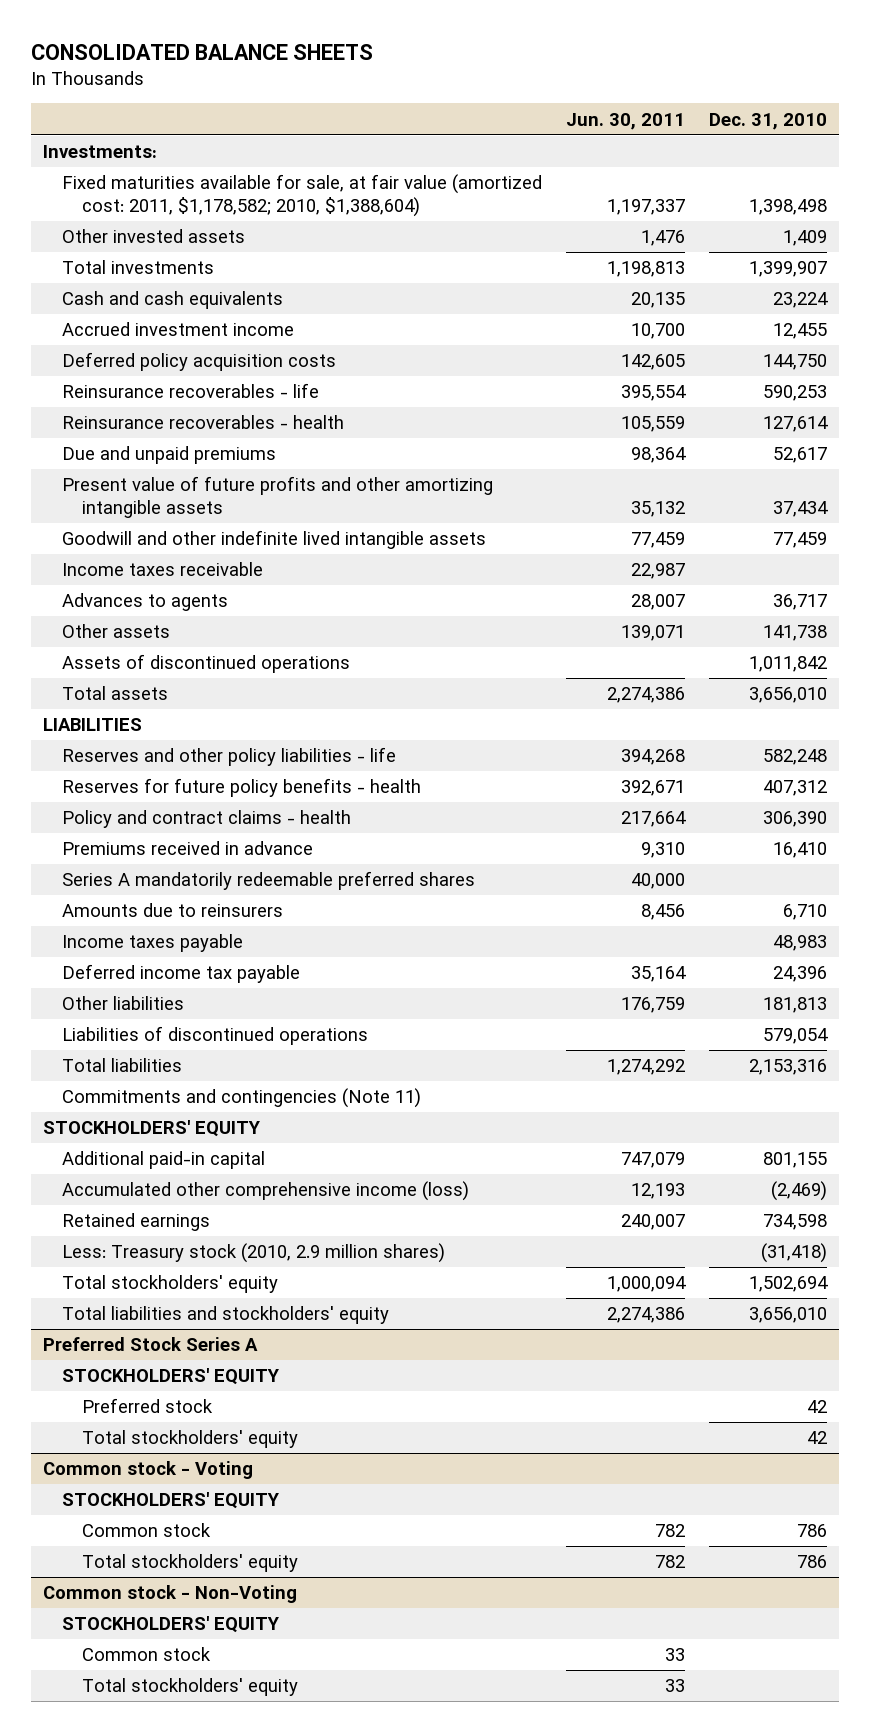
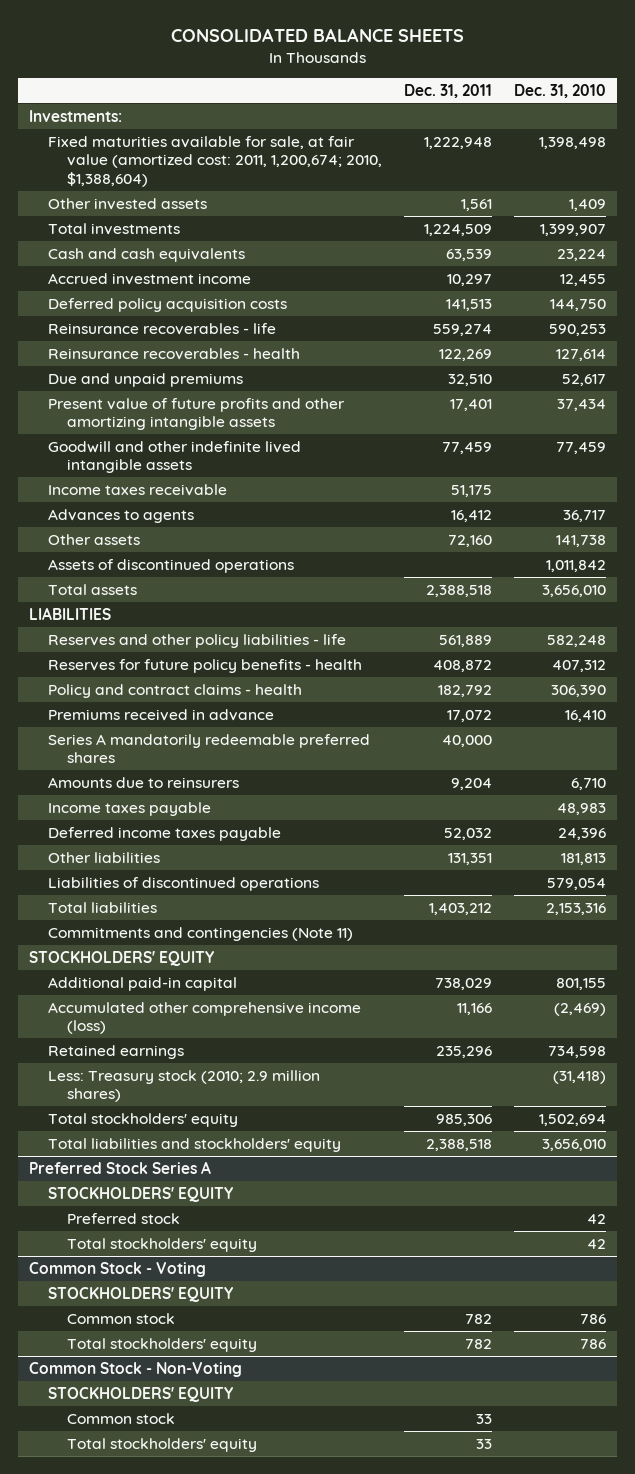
[566,112,686,130] Jun. 30, 2011 -> none
none -> [404,83,493,98] Dec. 31, 2011
[62,174,543,217] Fixed maturities available for sale, at fair value (amortized cost: 2011, $1,178,582; 2010, $1,388,604) -> [47,135,382,188] Fixed maturities available for sale, at fair value (amortized cost: 2011, 1,200,674; 2010, $1,388,604)
[62,964,301,984] Deferred income tax payable -> [47,826,281,841] Deferred income taxes payable
[62,1243,446,1264] Less: Treasury stock (2010, 2.9 million shares) -> [47,1069,320,1103] Less: Treasury stock (2010; 2.9 million shares)
[42,1461,253,1480] Common stock - Voting -> [28,1261,206,1277] Common Stock - Voting
[42,1585,297,1604] Common stock - Non-Voting -> [28,1361,242,1377] Common Stock - Non-Voting

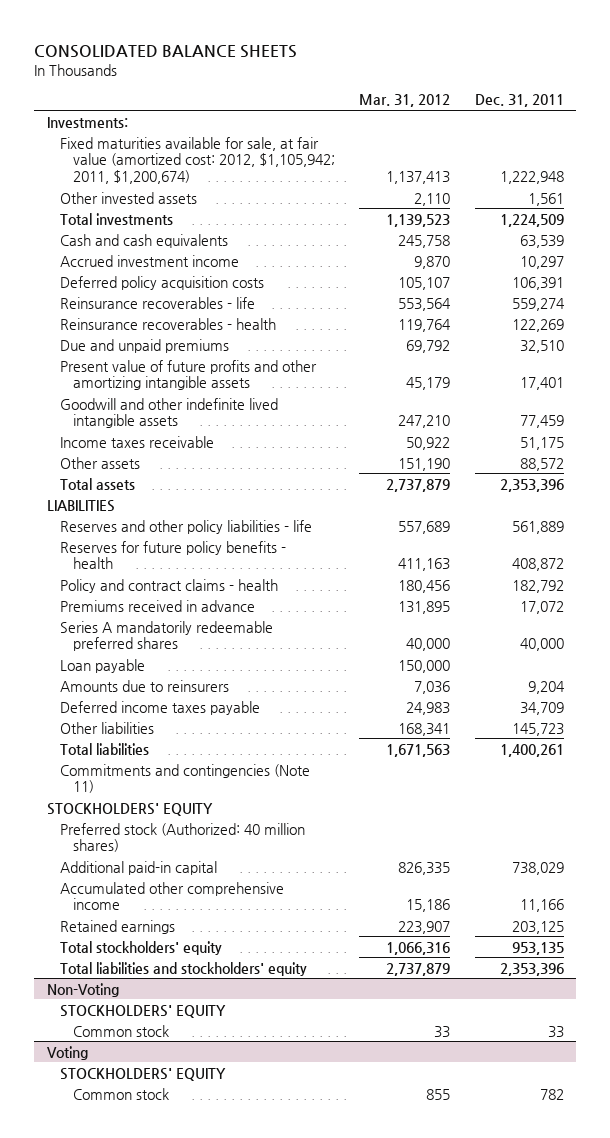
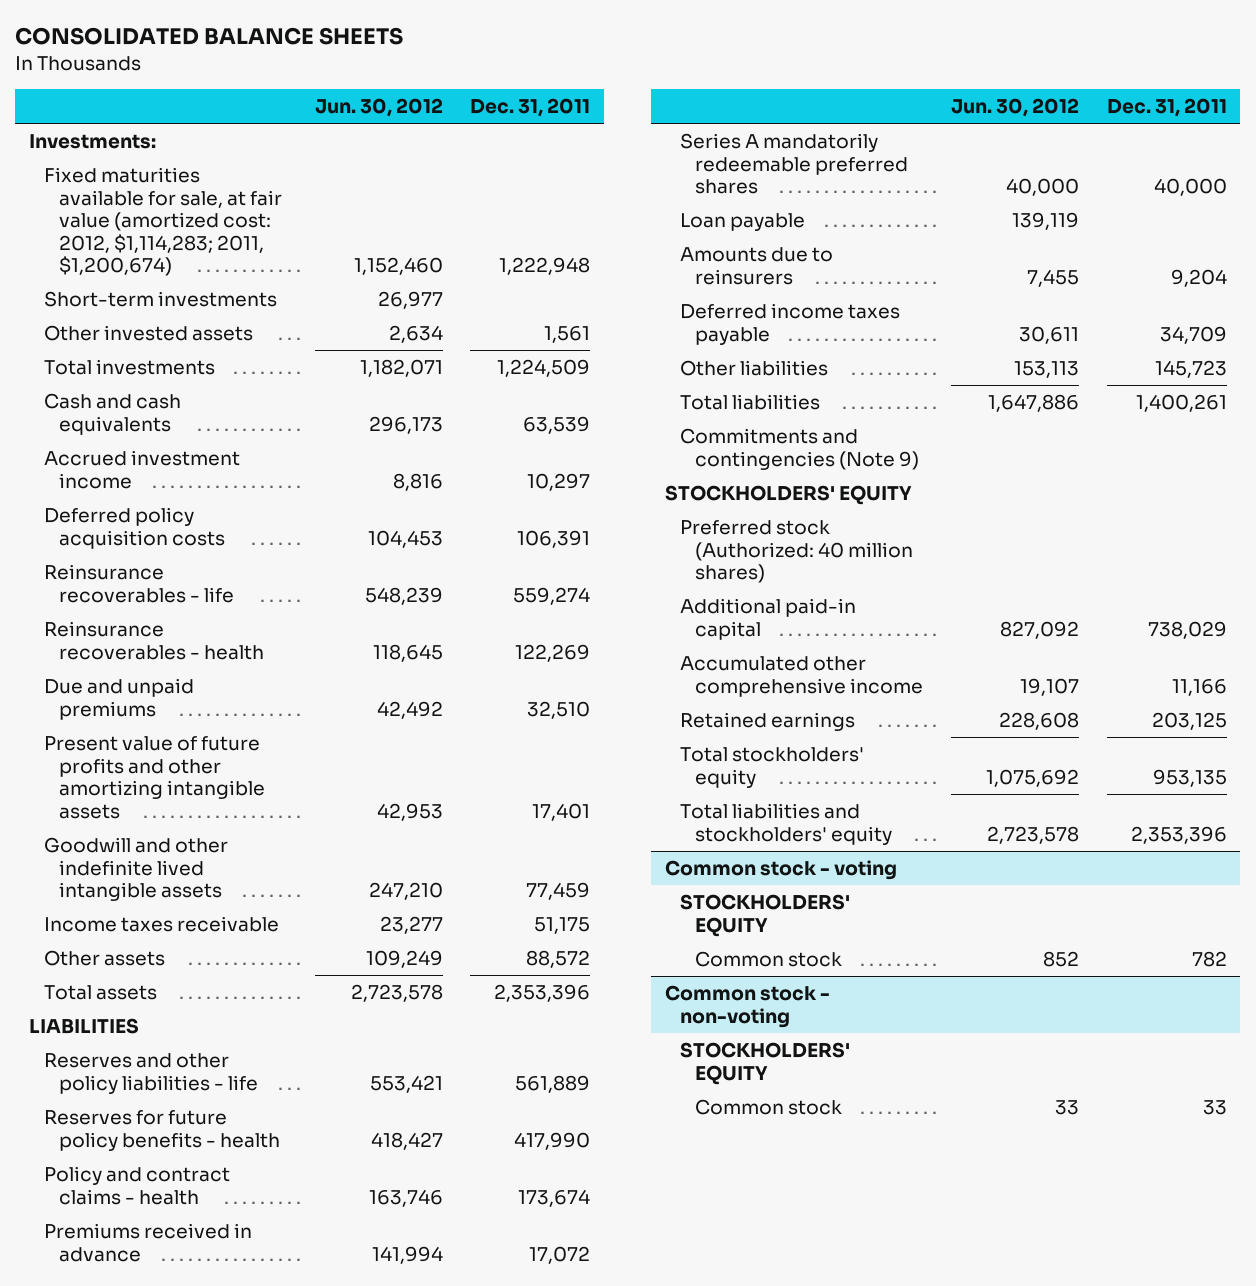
[359,94,451,108] Mar. 31, 2012 -> none
none -> [314,97,443,117] Jun. 30, 2012
[59,136,335,185] Fixed maturities available for sale, at fair value (amortized cost: 2012, $1,105,942; 2011, $1,200,674) -> [44,167,283,277] Fixed maturities available for sale, at fair value (amortized cost: 2012, $1,114,283; 2011, $1,200,674)
none -> [44,291,278,308] Short-term investments
[511,558,564,572] 408,872 -> [514,1131,591,1150] 417,990
[511,579,564,593] 182,792 -> [518,1188,591,1207] 173,674
[59,763,310,794] Commitments and contingencies (Note 11) -> [680,428,920,470] Commitments and contingencies (Note 9)
[46,982,119,997] Non-Voting -> none
[59,1004,226,1018] STOCKHOLDERS' EQUITY -> none
[72,1024,169,1037] Common stock -> none
[46,1045,88,1060] Voting -> none
none -> [665,860,898,881] Common stock - voting
none -> [665,985,831,1028] Common stock - non-voting
none -> [680,1042,851,1085] STOCKHOLDERS' EQUITY
none -> [695,1099,843,1116] Common stock

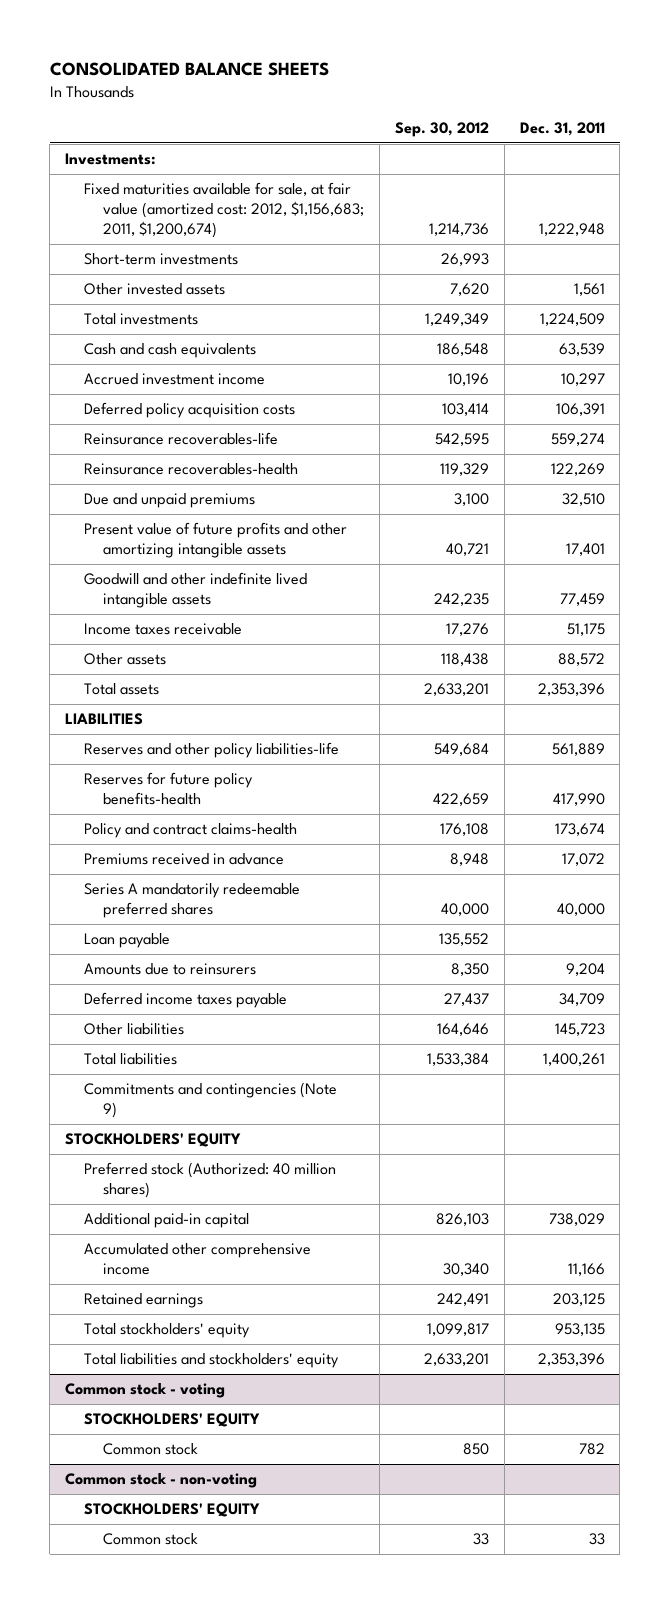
[314,97,443,117] Jun. 30, 2012 -> none
none -> [395,122,490,138] Sep. 30, 2012
[44,167,283,277] Fixed maturities available for sale, at fair value (amortized cost: 2012, $1,114,283; 2011, $1,200,674) -> [84,182,365,239] Fixed maturities available for sale, at fair value (amortized cost: 2012, $1,156,683; 2011, $1,200,674)
[44,564,235,603] Reinsurance recoverables - life -> [84,432,279,446] Reinsurance recoverables-life
[44,621,265,660] Reinsurance recoverables - health -> [84,463,299,476] Reinsurance recoverables-health
[44,1053,259,1094] Reserves and other policy liabilities - life -> [84,742,340,759] Reserves and other policy liabilities-life
[44,1110,281,1151] Reserves for future policy benefits - health -> [84,772,254,806] Reserves for future policy benefits-health
[44,1166,231,1205] Policy and contract claims - health -> [84,823,298,839] Policy and contract claims-health

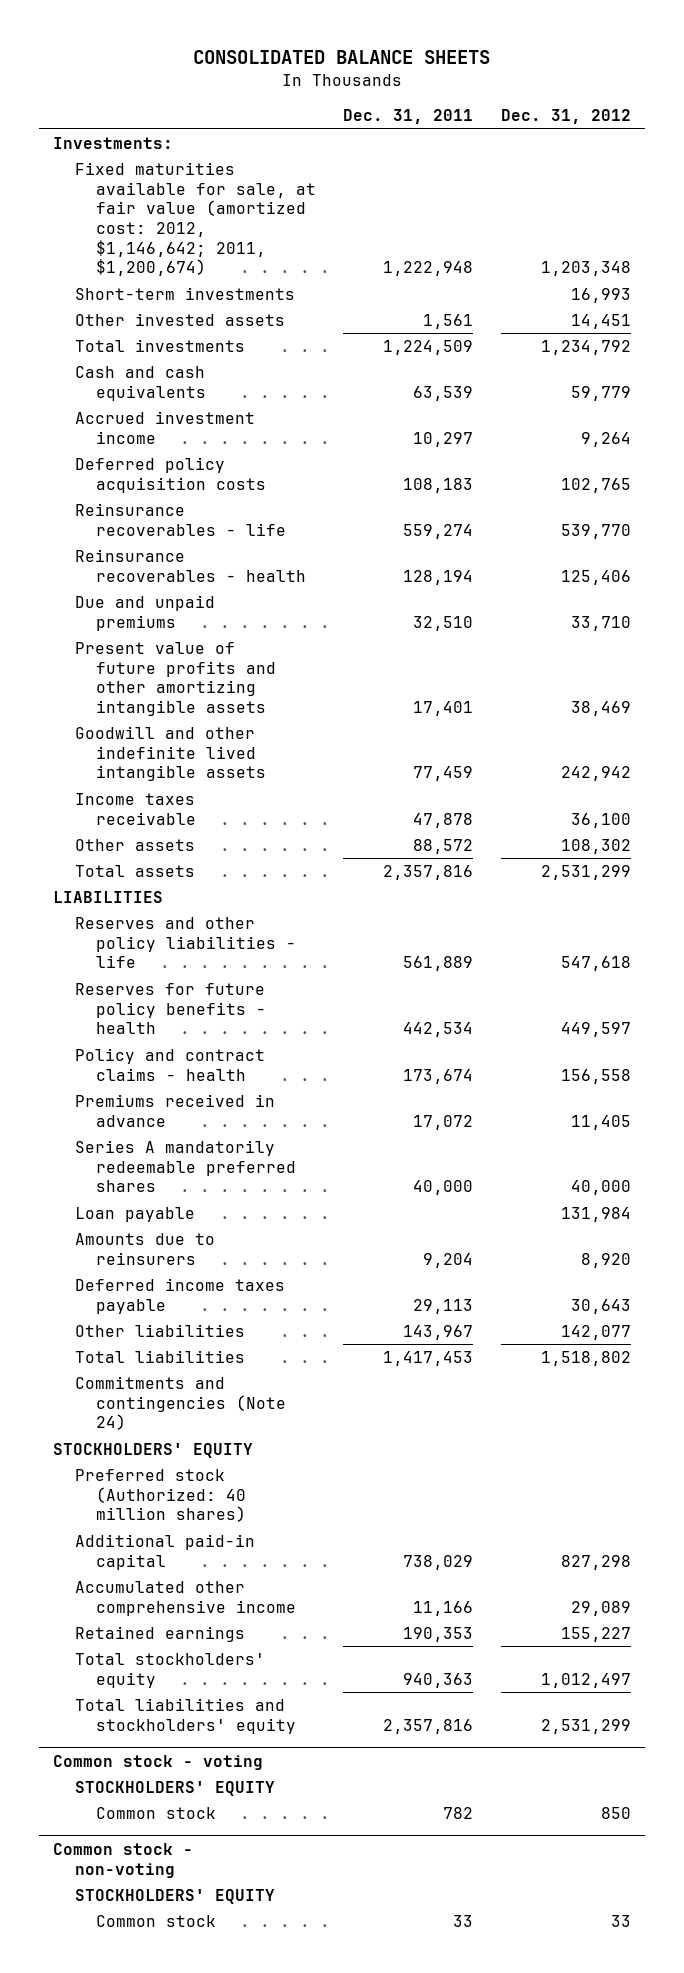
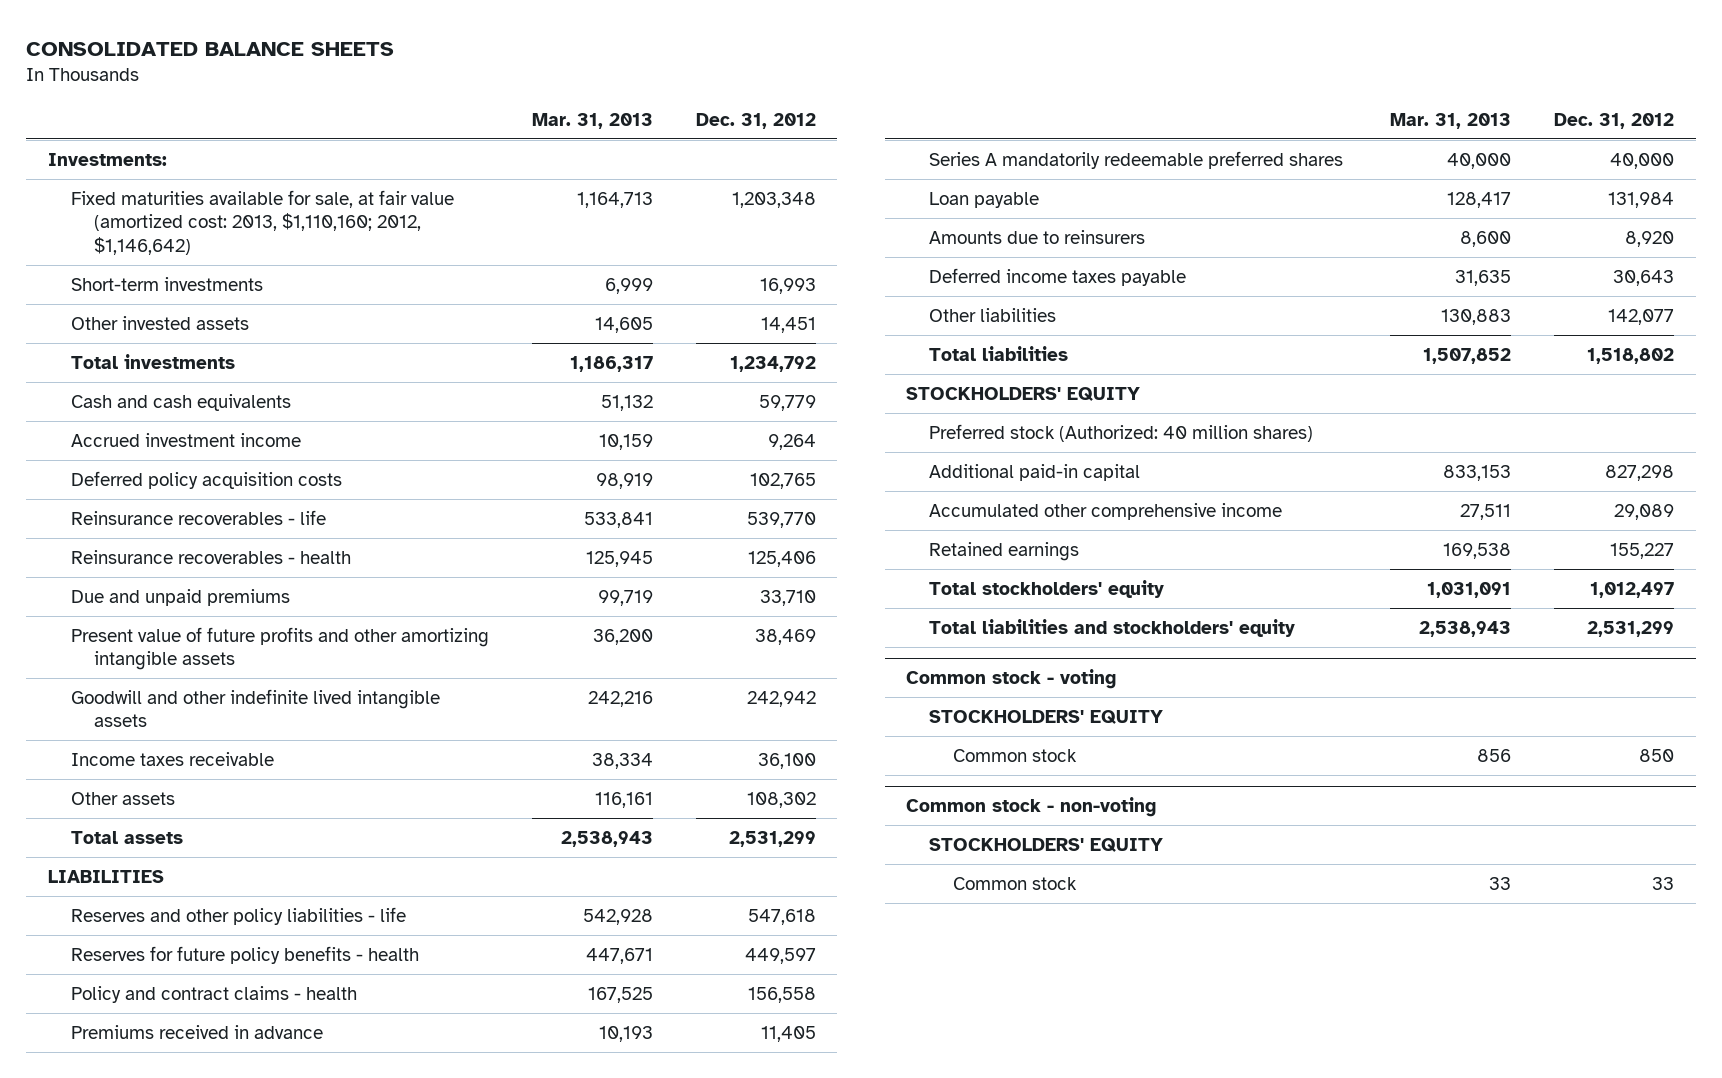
[343,109,474,125] Dec. 31, 2011 -> none
none -> [531,112,653,129] Mar. 31, 2013
[74,162,317,277] Fixed maturities available for sale, at fair value (amortized cost: 2012, $1,146,642; 2011, $1,200,674) -> [70,189,454,255] Fixed maturities available for sale, at fair value (amortized cost: 2013, $1,110,160; 2012, $1,146,642)
[74,1376,287,1431] Commitments and contingencies (Note 24) -> none

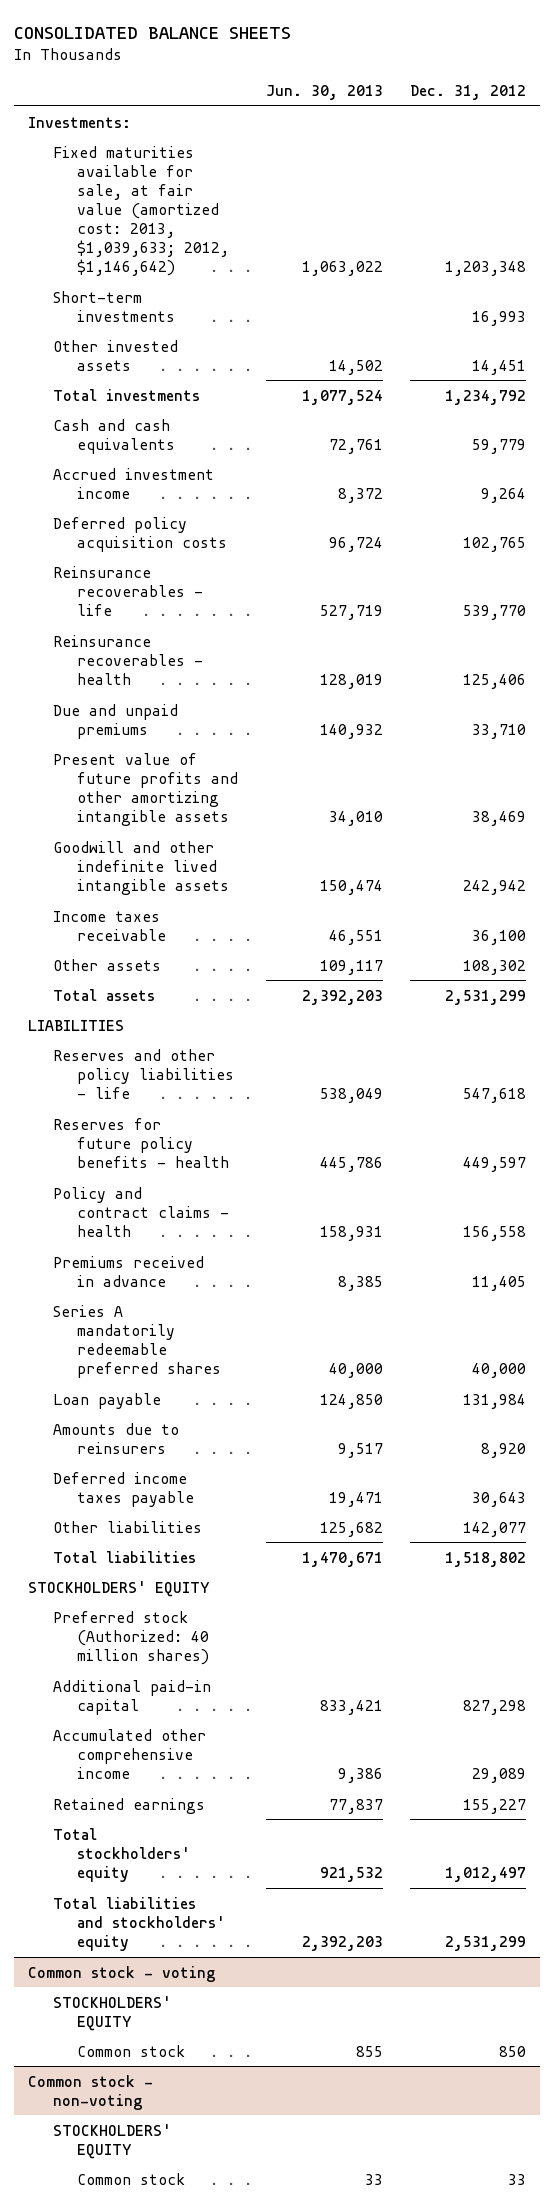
[531,112,653,129] Mar. 31, 2013 -> none
none -> [265,85,383,101] Jun. 30, 2013
[70,189,454,255] Fixed maturities available for sale, at fair value (amortized cost: 2013, $1,110,160; 2012, $1,146,642) -> [52,145,230,277] Fixed maturities available for sale, at fair value (amortized cost: 2013, $1,039,633; 2012, $1,146,642)

